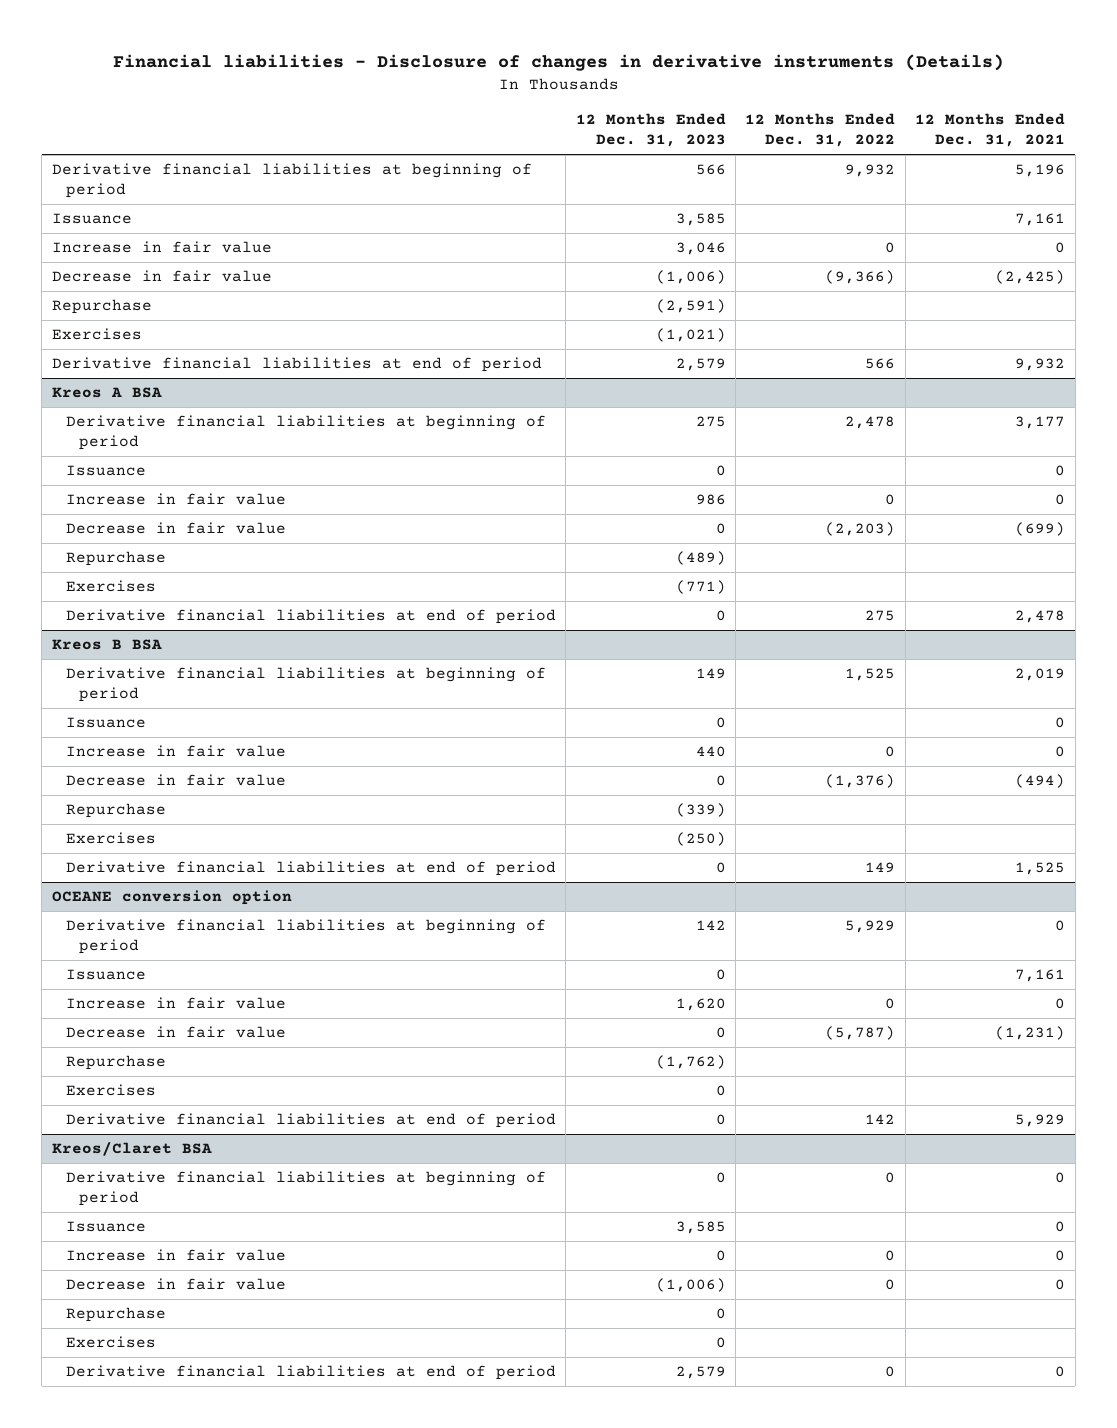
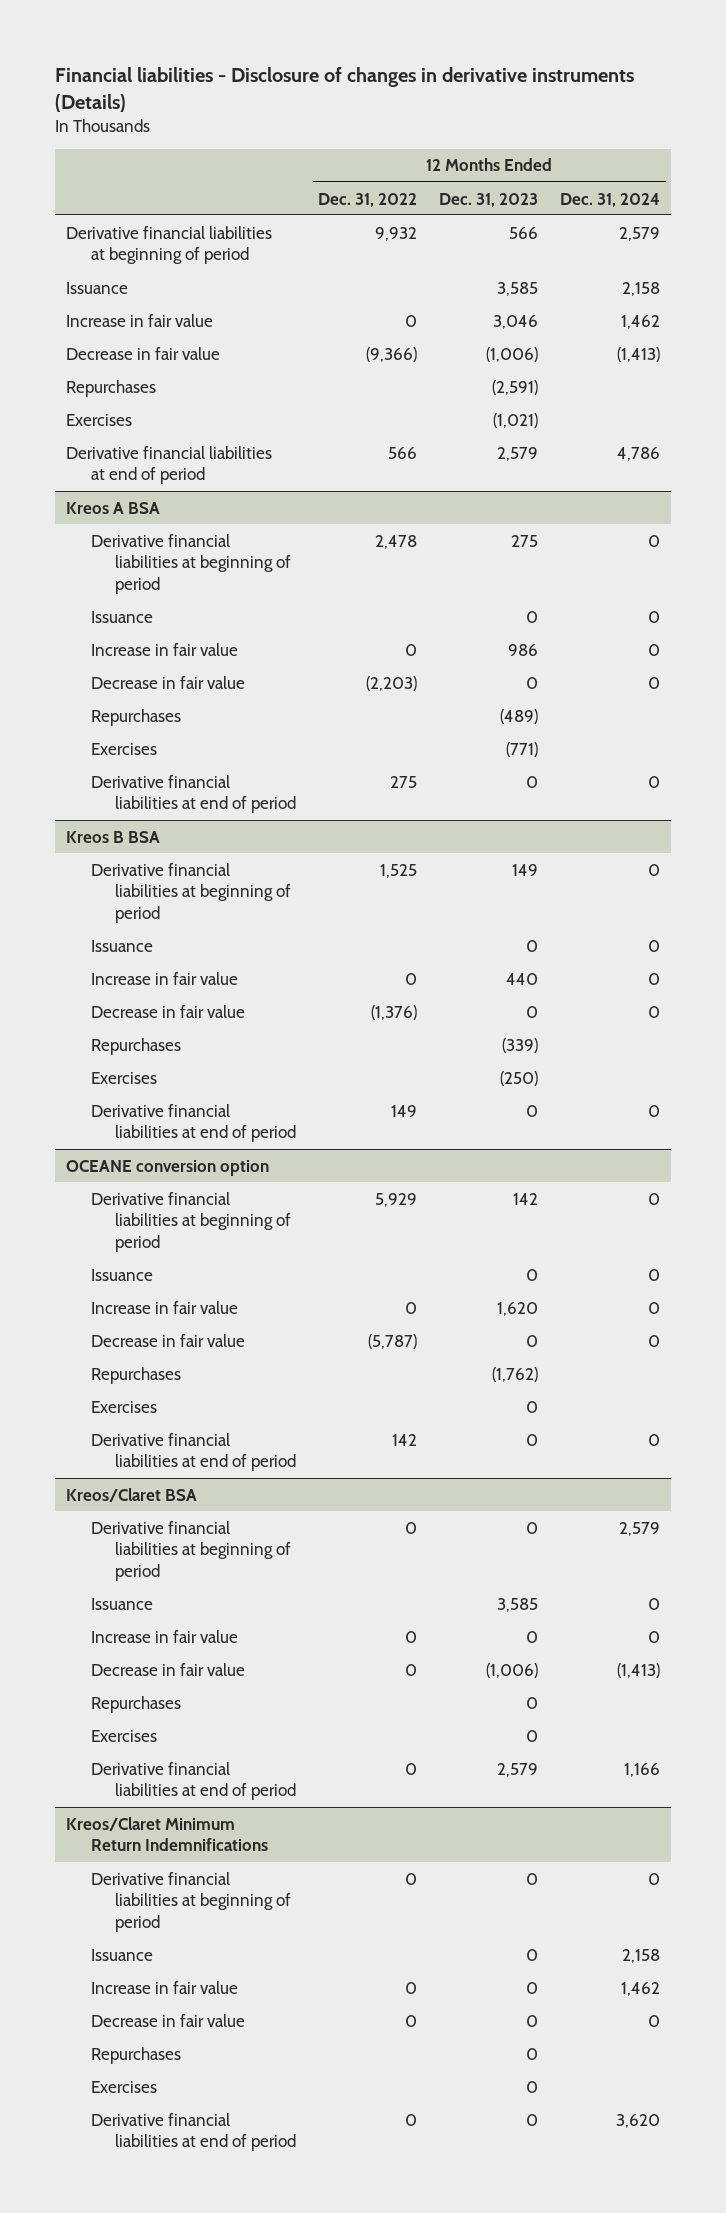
[915,113,1066,148] 12 Months Ended Dec. 31, 2021 -> none
none -> [560,192,661,207] Dec. 31, 2024
[51,299,152,315] Repurchase -> [66,379,157,397] Repurchases
[65,551,166,567] Repurchase -> [90,708,181,726] Repurchases
[65,803,166,819] Repurchase -> [90,1037,181,1055] Repurchases
[65,1055,166,1071] Repurchase -> [90,1366,181,1384] Repurchases
[65,1307,166,1323] Repurchase -> [90,1695,181,1713] Repurchases
none -> [66,1816,268,1852] Kreos/Claret Minimum Return Indemnifications
none -> [90,1871,292,1932] Derivative financial liabilities at beginning of period
none -> [90,1948,153,1961] Issuance
none -> [90,1980,238,1994] Increase in fair value
none -> [90,2013,245,2027] Decrease in fair value
none -> [90,2046,181,2064] Repurchases
none -> [90,2080,157,2093] Exercises
none -> [90,2112,297,2152] Derivative financial liabilities at end of period

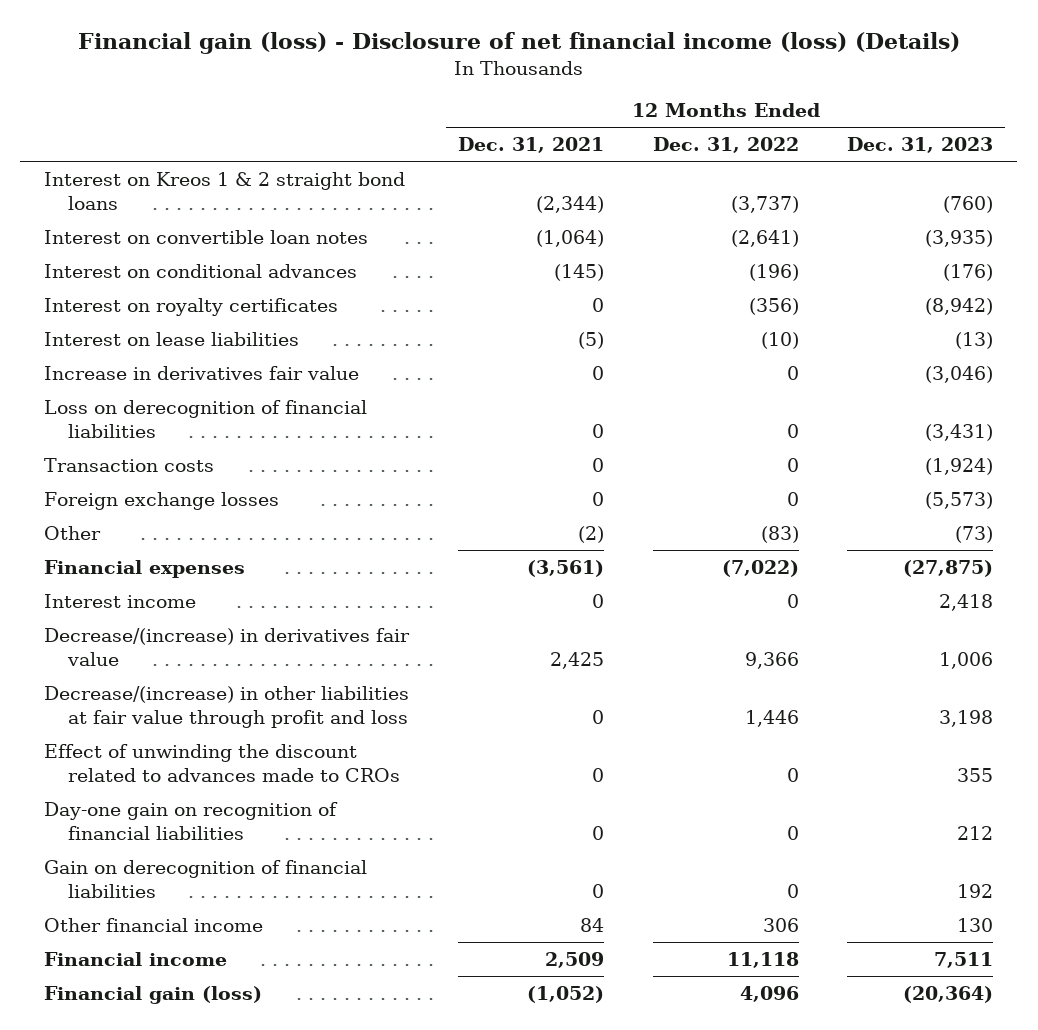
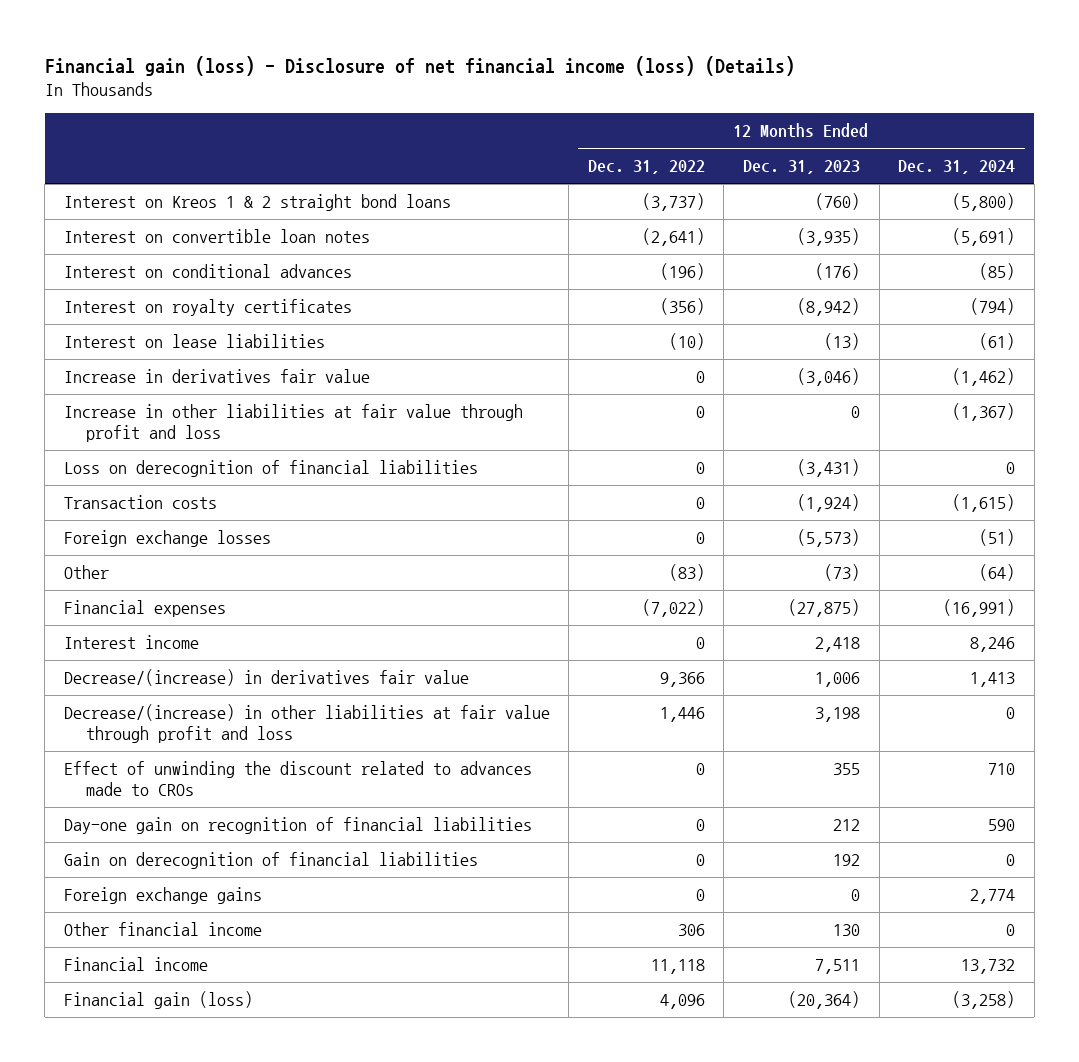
[457,137,604,154] Dec. 31, 2021 -> none
none -> [898,160,1016,175] Dec. 31, 2024
none -> [63,404,523,443] Increase in other liabilities at fair value through profit and loss
none -> [63,887,262,905] Foreign exchange gains

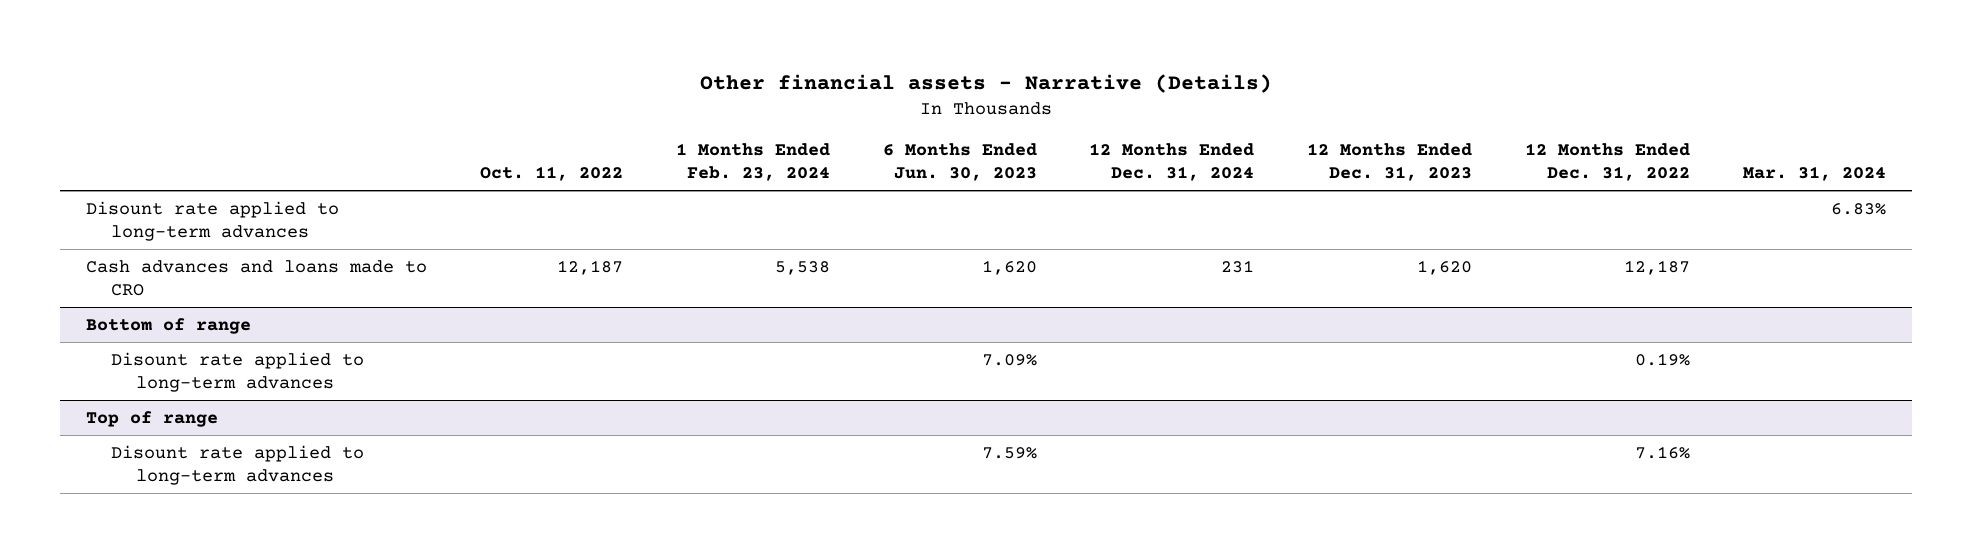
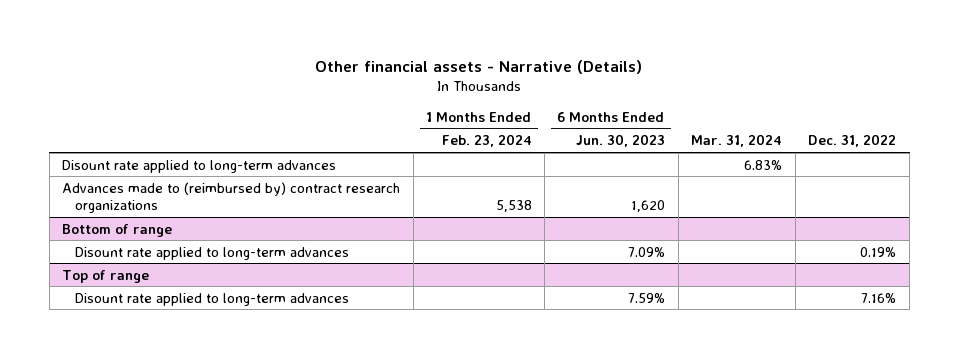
[480,166,624,182] Oct. 11, 2022 -> none
[1089,143,1255,182] 12 Months Ended Dec. 31, 2024 -> none
[1307,143,1473,182] 12 Months Ended Dec. 31, 2023 -> none
[1524,143,1690,182] 12 Months Ended Dec. 31, 2022 -> none
none -> [808,134,897,148] Dec. 31, 2022
[86,259,428,296] Cash advances and loans made to CRO -> [62,181,401,214] Advances made to (reimbursed by) contract research organizations

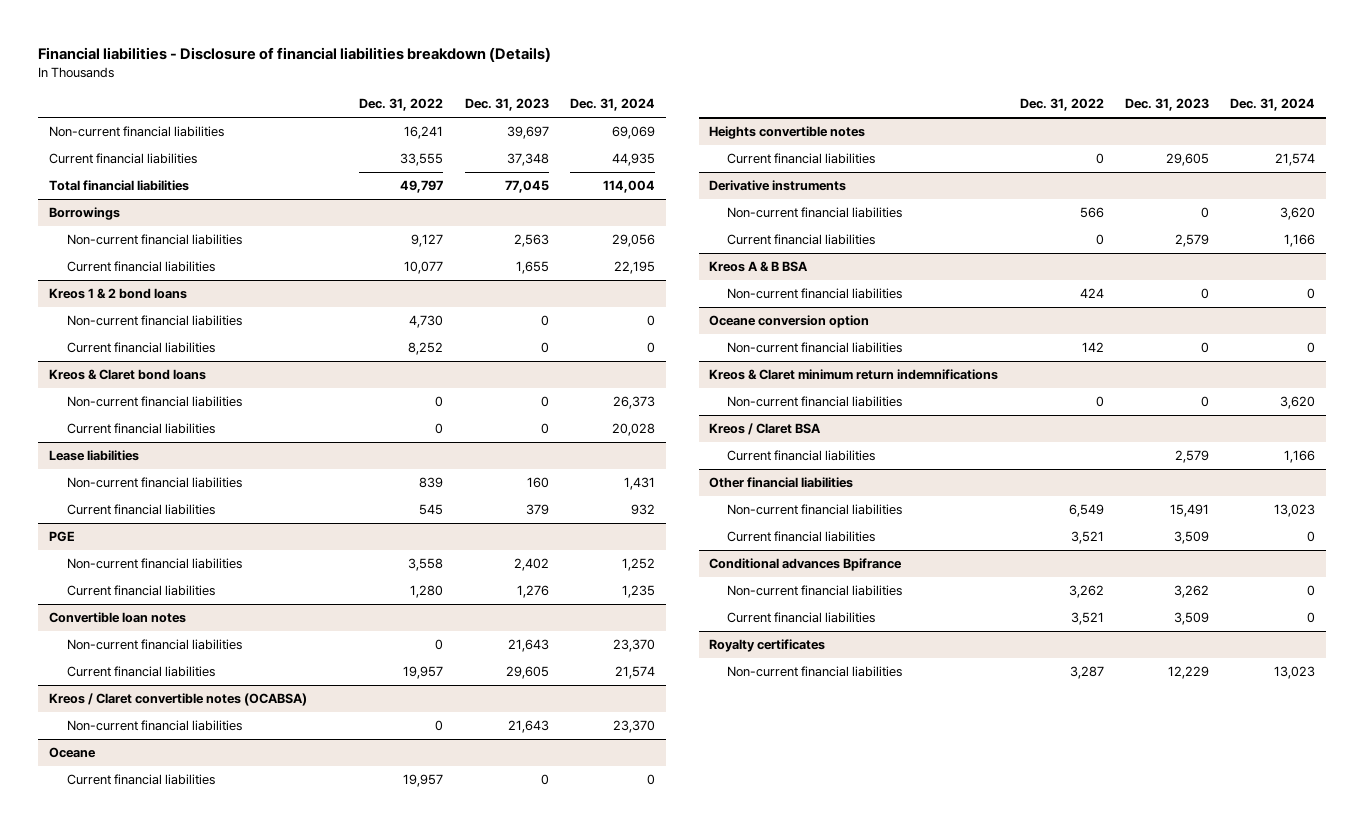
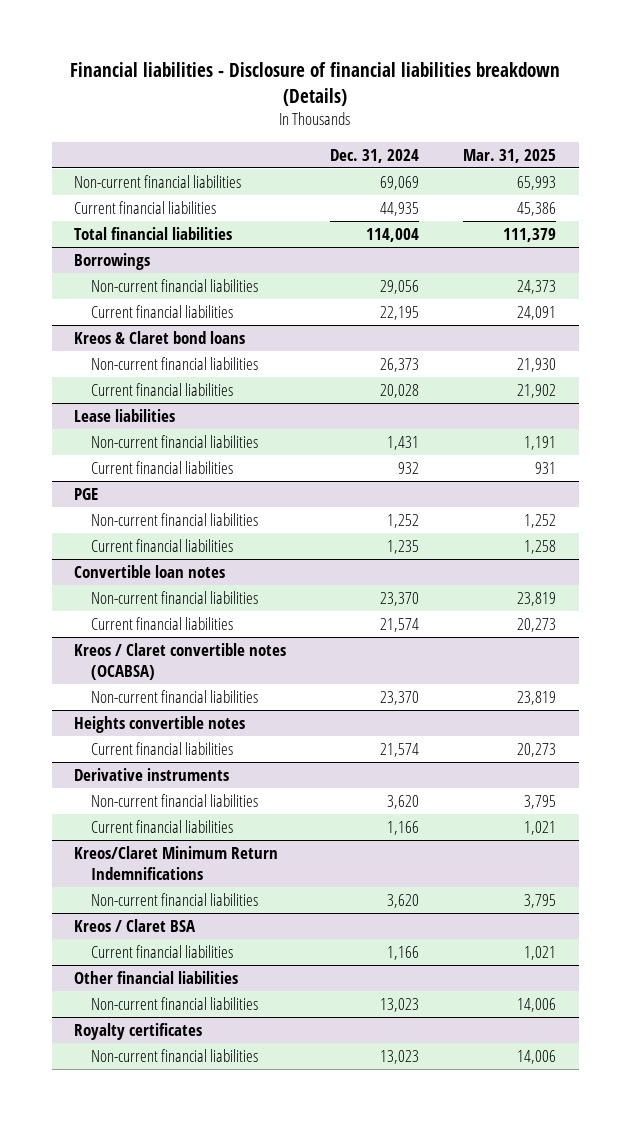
[359,98,444,112] Dec. 31, 2022 -> none
[464,98,549,112] Dec. 31, 2023 -> none
none -> [463,148,557,163] Mar. 31, 2025
[49,288,188,300] Kreos 1 & 2 bond loans -> none
[66,315,242,327] Non-current financial liabilities -> none
[66,342,215,354] Current financial liabilities -> none
[49,747,97,759] Oceane -> none
[66,774,215,786] Current financial liabilities -> none
[709,261,809,273] Kreos A & B BSA -> none
[726,288,902,300] Non-current financial liabilities -> none
[709,315,870,329] Oceane conversion option -> none
[726,342,902,354] Non-current financial liabilities -> none
[709,369,999,381] Kreos & Claret minimum return indemnifications -> [73,845,278,881] Kreos/Claret Minimum Return Indemnifications
[726,531,875,543] Current financial liabilities -> none
[709,558,903,572] Conditional advances Bpifrance -> none
[726,585,902,597] Non-current financial liabilities -> none
[726,612,875,624] Current financial liabilities -> none

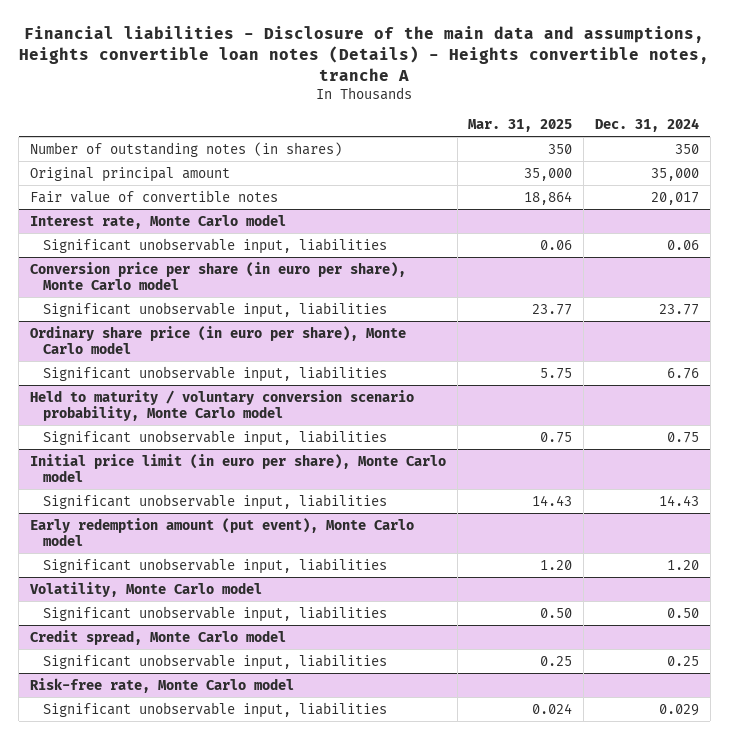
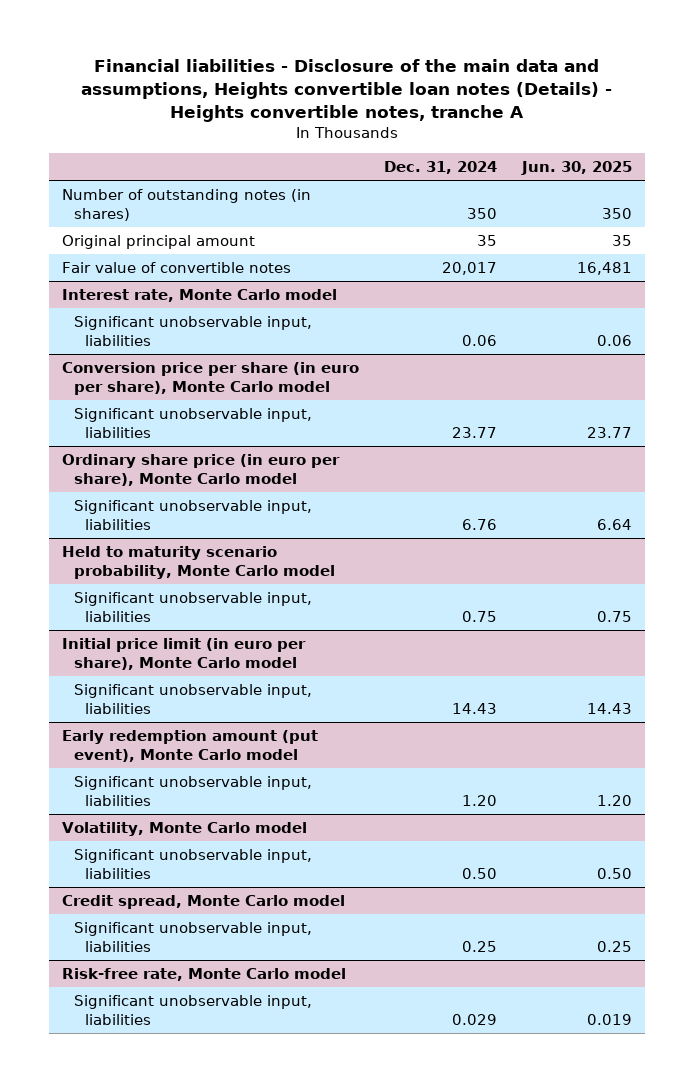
[468,119,573,133] Mar. 31, 2025 -> none
none -> [521,161,633,176] Jun. 30, 2025
[651,167,700,181] 35,000 -> [476,234,497,246] 35
[29,389,414,422] Held to maturity / voluntary conversion scenario probability, Monte Carlo model -> [61,545,335,579] Held to maturity scenario probability, Monte Carlo model

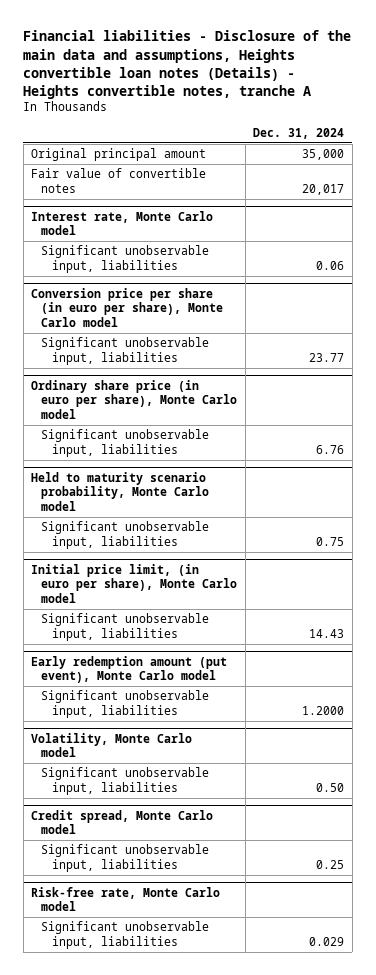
[521,161,633,176] Jun. 30, 2025 -> none
[61,188,311,221] Number of outstanding notes (in shares) -> none
[476,234,497,246] 35 -> [302,149,345,161] 35,000
[61,637,306,670] Initial price limit (in euro per share), Monte Carlo model -> [31,563,238,604] Initial price limit, (in euro per share), Monte Carlo model
[461,794,497,806] 1.20 -> [302,705,345,715] 1.2000

